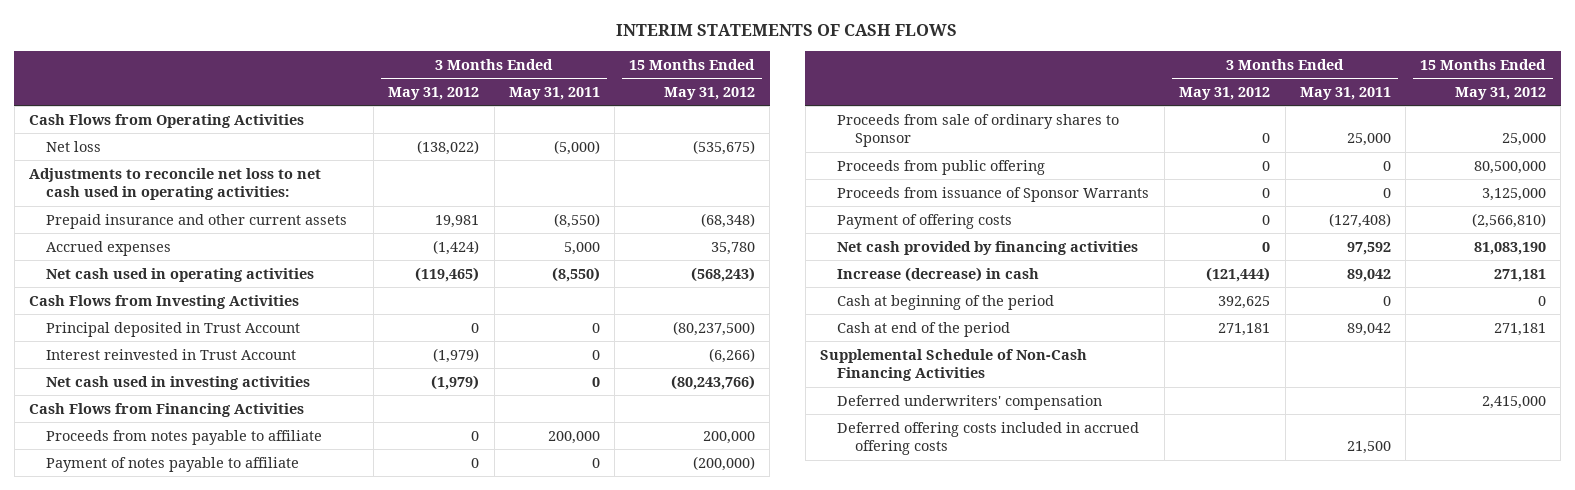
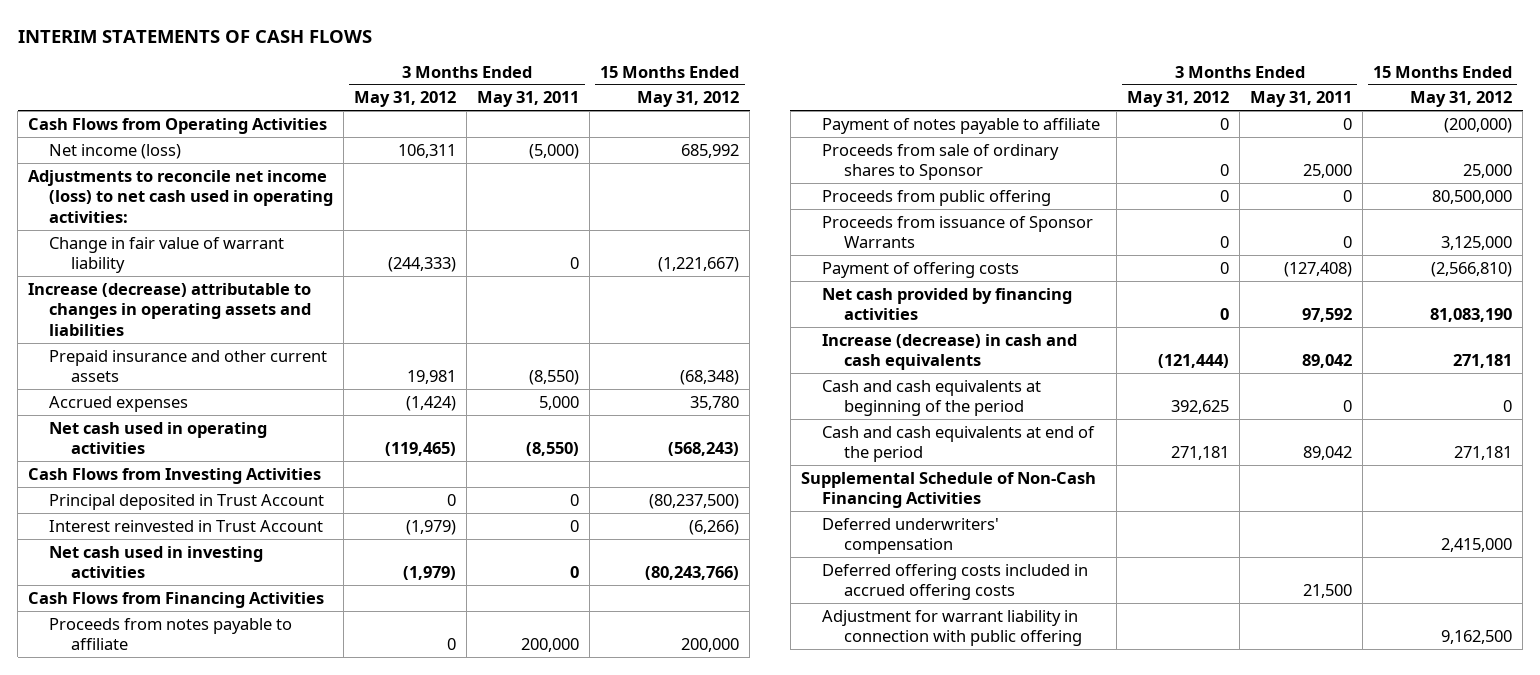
[46,140,102,152] Net loss -> [49,143,182,159] Net income (loss)
[417,139,480,155] (138,022) -> [398,143,457,158] 106,311
[692,139,755,155] (535,675) -> [681,143,740,158] 685,992
[29,167,322,201] Adjustments to reconcile net loss to net cash used in operating activities: -> [28,169,334,223] Adjustments to reconcile net income (loss) to net cash used in operating activities:
none -> [49,236,285,274] Change in fair value of warrant liability
none -> [28,282,312,336] Increase (decrease) attributable to changes in operating assets and liabilities
[837,266,1040,282] Increase (decrease) in cash -> [822,333,1078,371] Increase (decrease) in cash and cash equivalents
[837,294,1055,310] Cash at beginning of the period -> [822,379,1042,417] Cash and cash equivalents at beginning of the period
[837,321,1011,337] Cash at end of the period -> [822,425,1096,463] Cash and cash equivalents at end of the period
none -> [822,609,1082,647] Adjustment for warrant liability in connection with public offering

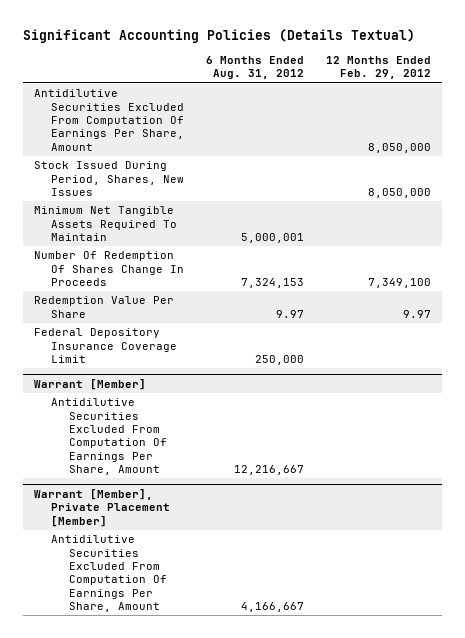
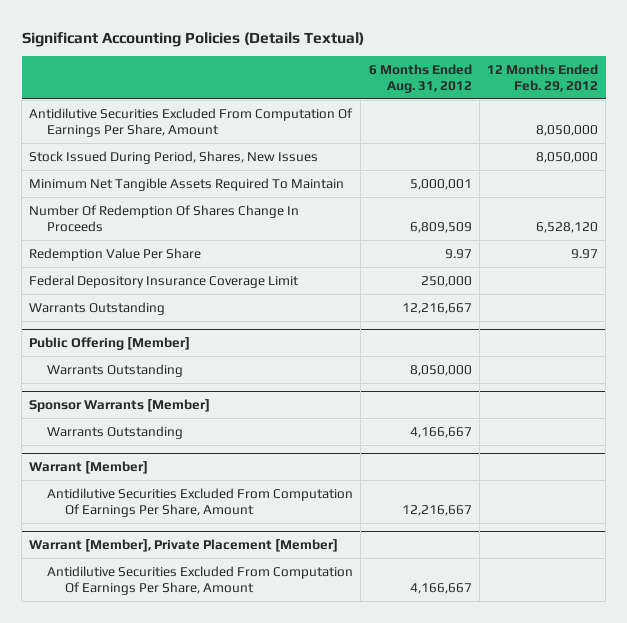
[241,278,305,289] 7,324,153 -> [409,221,472,233] 6,809,509
[368,278,432,289] 7,349,100 -> [536,221,599,233] 6,528,120
none -> [29,301,166,315] Warrants Outstanding
none -> [29,336,191,350] Public Offering [Member]
none -> [47,363,184,377] Warrants Outstanding
none -> [29,398,211,412] Sponsor Warrants [Member]
none -> [47,425,184,439] Warrants Outstanding

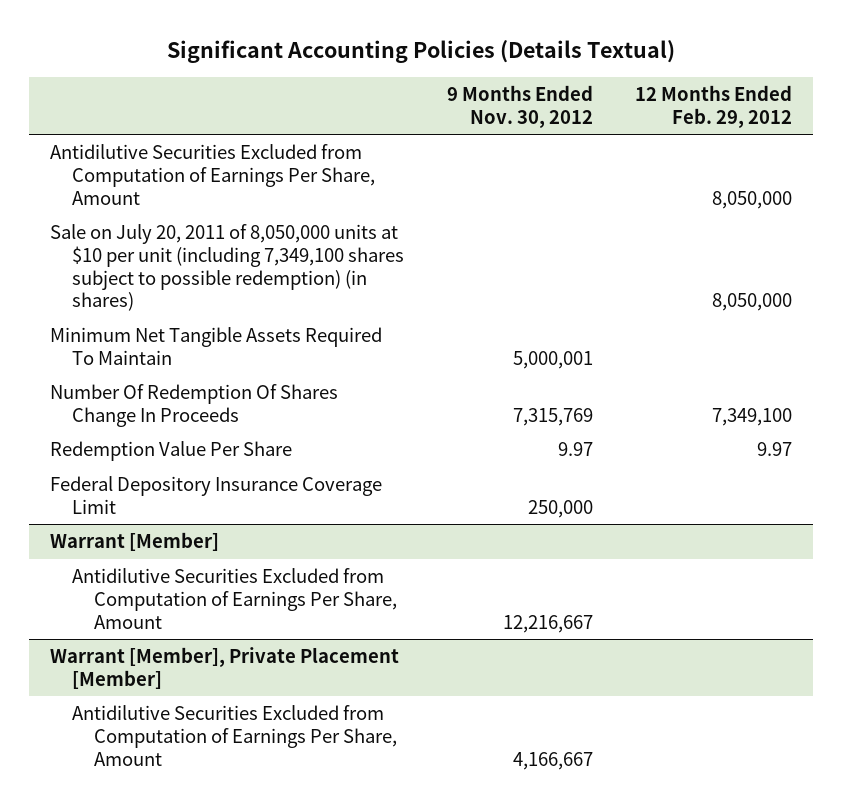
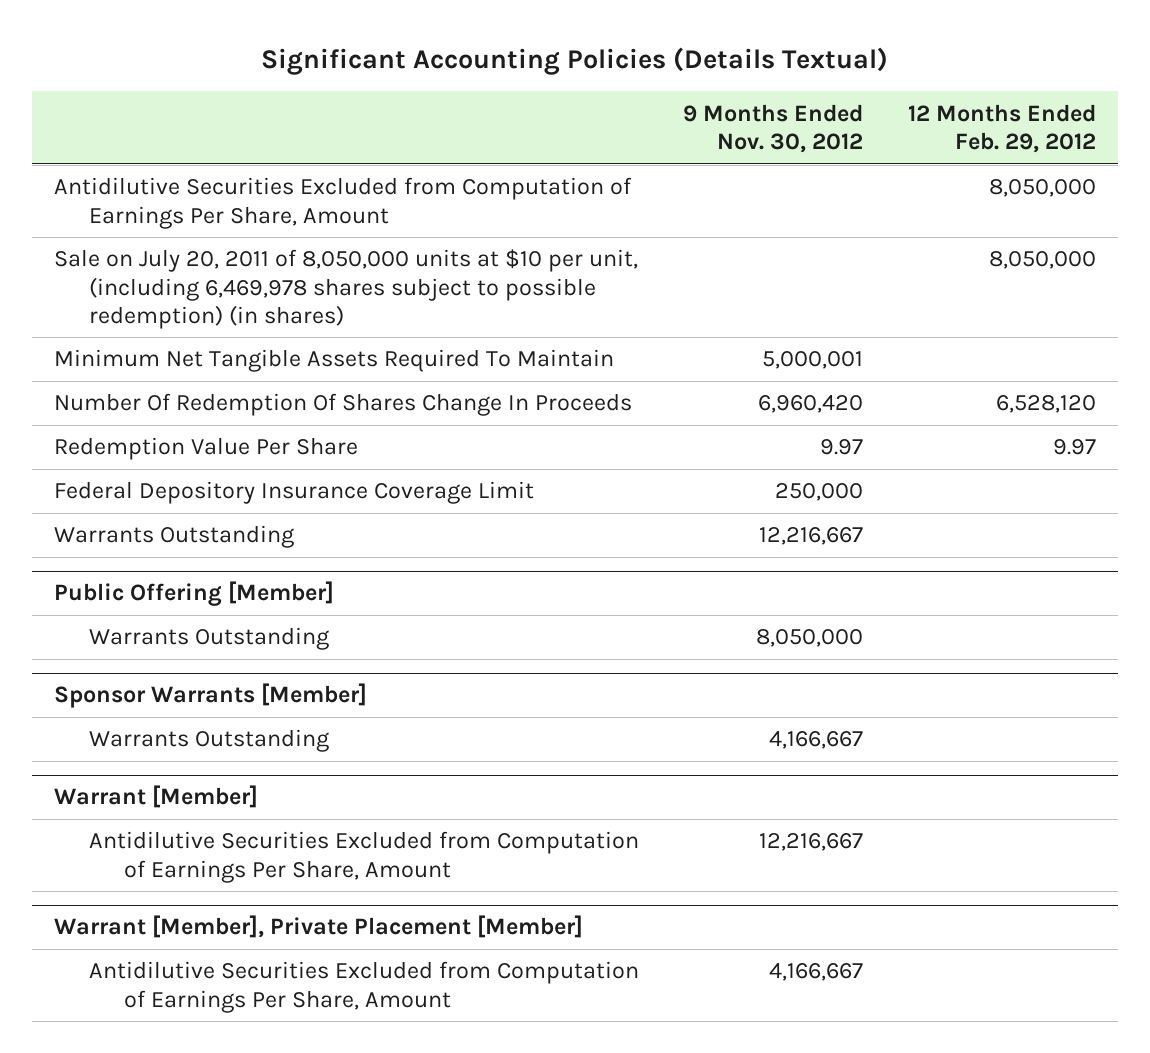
[50,224,405,312] Sale on July 20, 2011 of 8,050,000 units at $10 per unit (including 7,349,100 shares subject to possible redemption) (in shares) -> [54,249,639,329] Sale on July 20, 2011 of 8,050,000 units at $10 per unit, (including 6,469,978 shares subject to possible redemption) (in shares)
[512,407,593,426] 7,315,769 -> [758,395,864,414] 6,960,420
[712,407,793,426] 7,349,100 -> [995,395,1096,414] 6,528,120
none -> [54,525,295,549] Warrants Outstanding
none -> [54,581,335,607] Public Offering [Member]
none -> [88,627,329,651] Warrants Outstanding
none -> [54,683,368,709] Sponsor Warrants [Member]
none -> [88,729,329,753] Warrants Outstanding

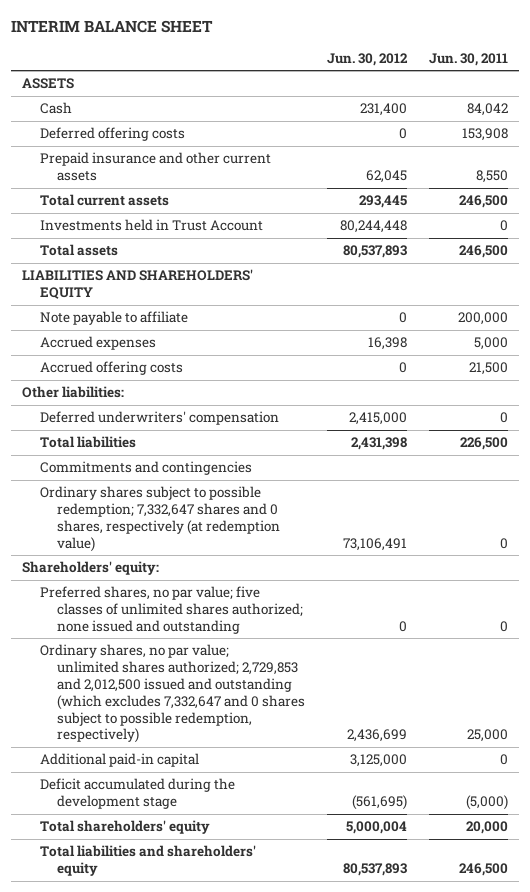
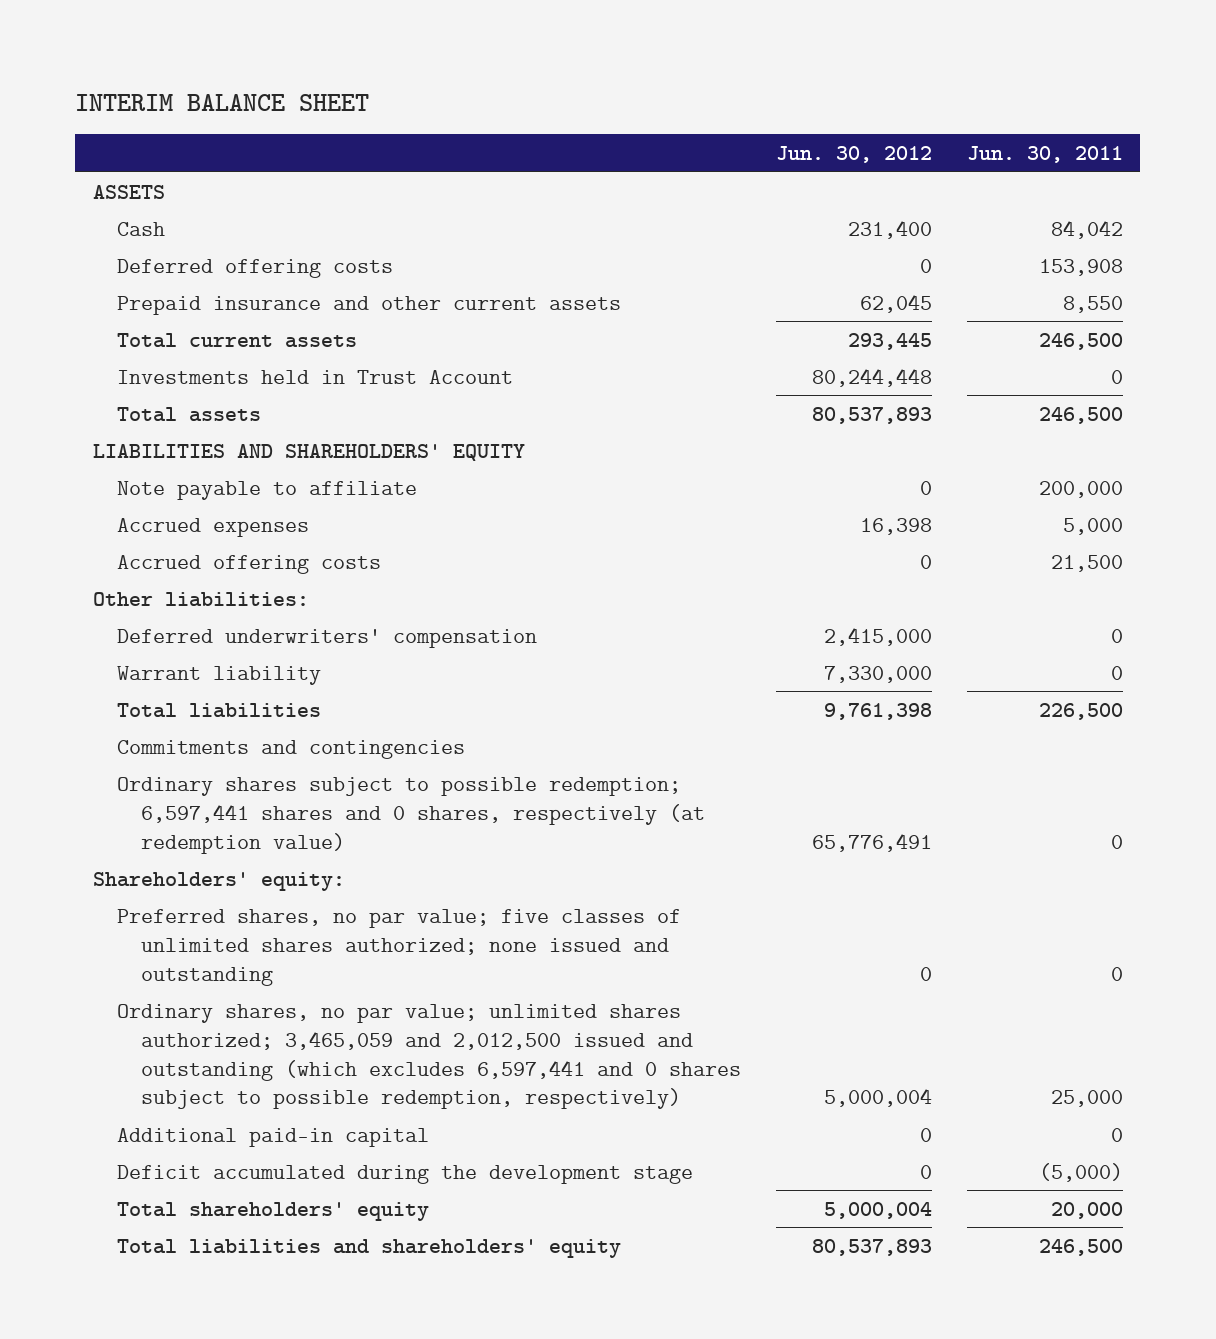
none -> [116,665,321,685] Warrant liability
[351,437,408,451] 2,431,398 -> [823,702,932,720] 9,761,398
[39,486,281,552] Ordinary shares subject to possible redemption; 7,332,647 shares and 0 shares, respectively (at redemption value) -> [116,776,705,854] Ordinary shares subject to possible redemption; 6,597,441 shares and 0 shares, respectively (at redemption value)
[343,537,408,551] 73,106,491 -> [811,832,932,852] 65,776,491
[39,644,306,744] Ordinary shares, no par value; unlimited shares authorized; 2,729,853 and 2,012,500 issued and outstanding (which excludes 7,332,647 and 0 shares subject to possible redemption, respectively) -> [116,1003,741,1110] Ordinary shares, no par value; unlimited shares authorized; 3,465,059 and 2,012,500 issued and outstanding (which excludes 6,597,441 and 0 shares subject to possible redemption, respectively)
[347,729,408,743] 2,436,699 -> [823,1088,932,1108] 5,000,004
[350,754,408,768] 3,125,000 -> [919,1127,932,1142] 0
[352,795,408,811] (561,695) -> [919,1164,932,1179] 0

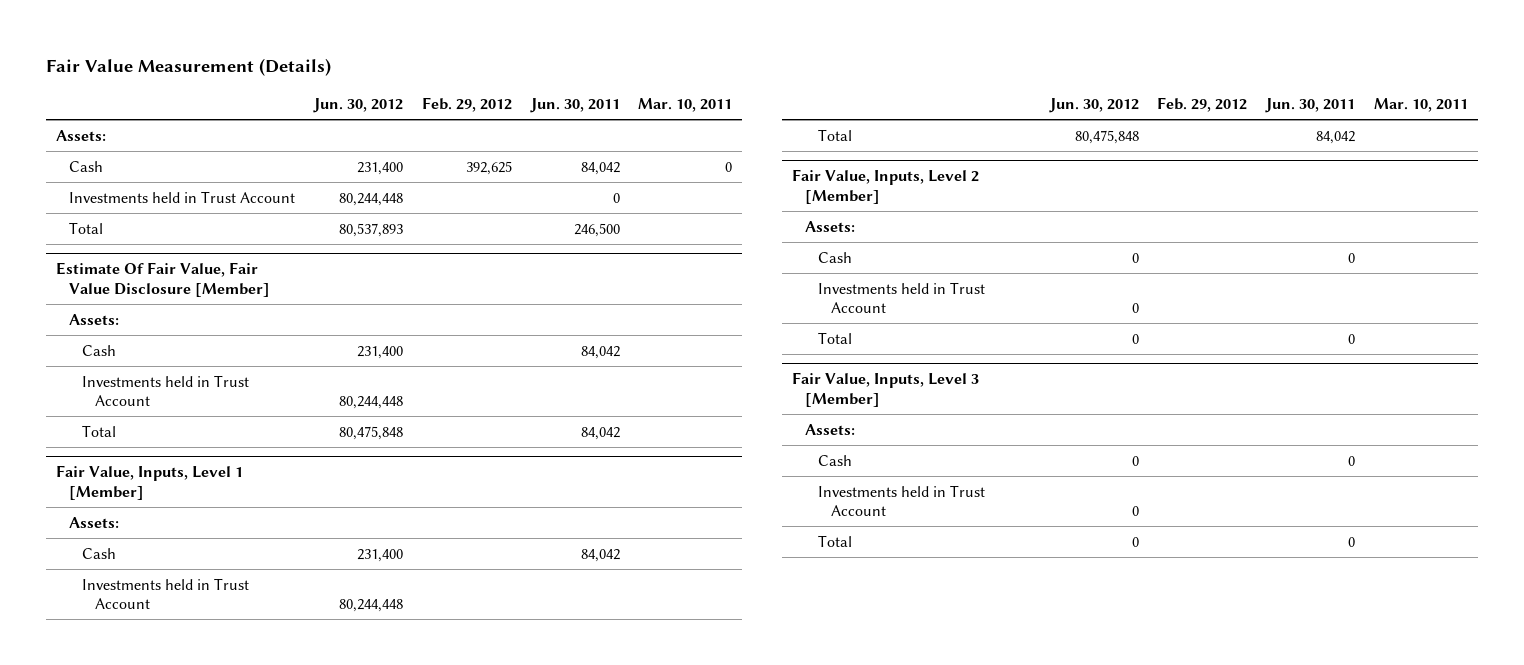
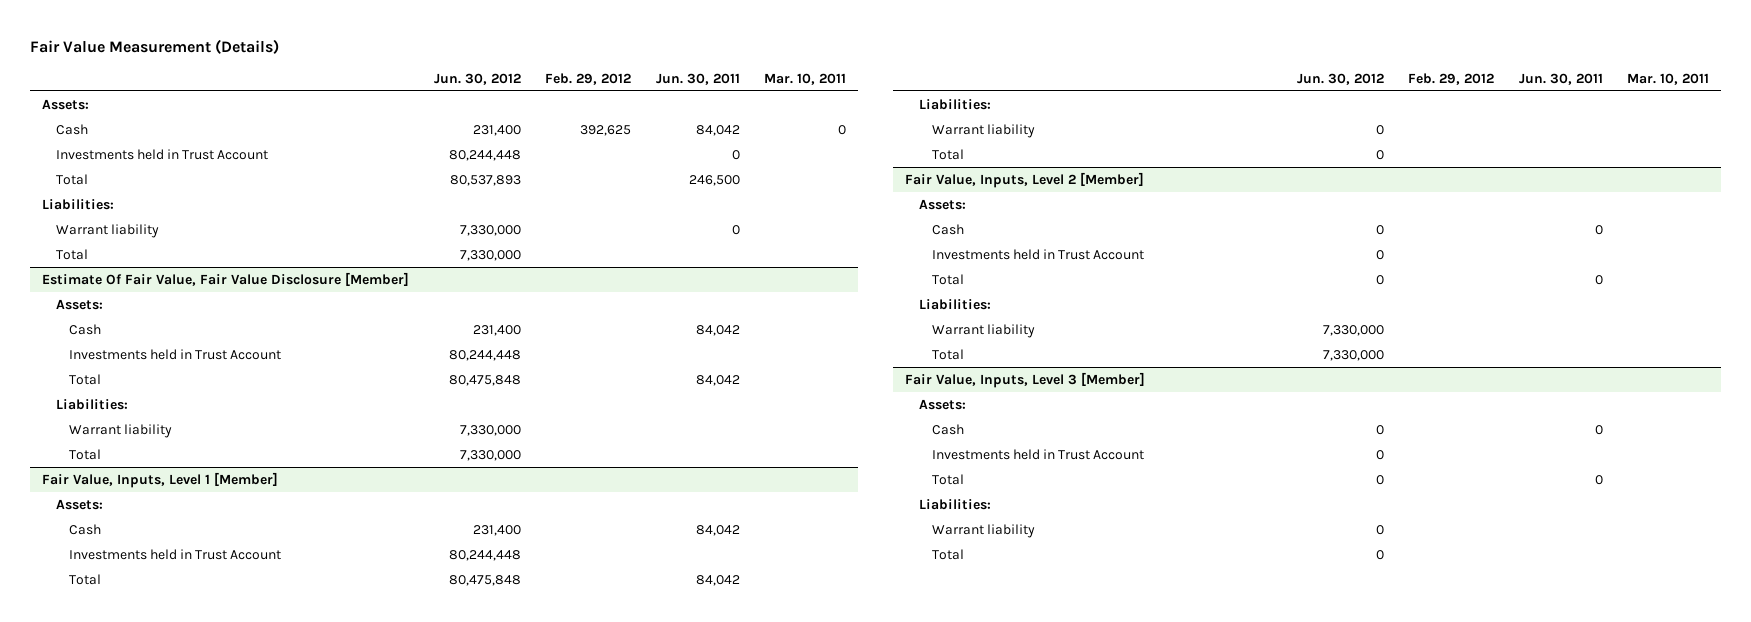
none -> [42,198,115,210] Liabilities:
none -> [55,223,159,238] Warrant liability
none -> [55,248,88,260] Total
none -> [55,398,128,410] Liabilities:
none -> [68,423,172,438] Warrant liability
none -> [68,448,101,460] Total
none -> [918,98,991,110] Liabilities:
none -> [931,123,1035,138] Warrant liability
none -> [931,148,964,160] Total
none -> [918,298,991,310] Liabilities:
none -> [931,323,1035,338] Warrant liability
none -> [931,348,964,360] Total
none -> [918,498,991,510] Liabilities:
none -> [931,523,1035,538] Warrant liability
none -> [931,548,964,560] Total

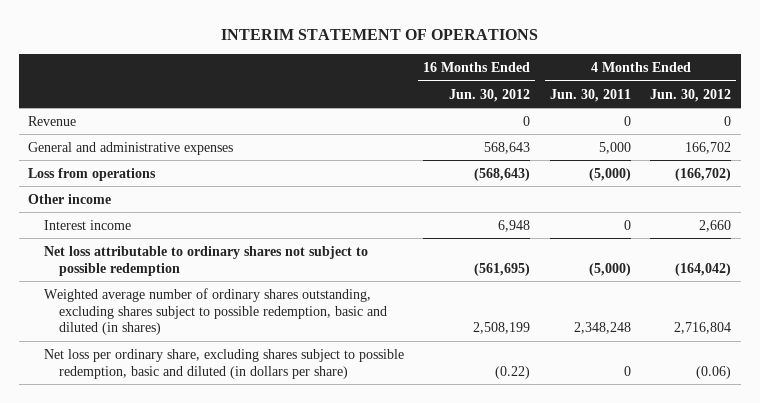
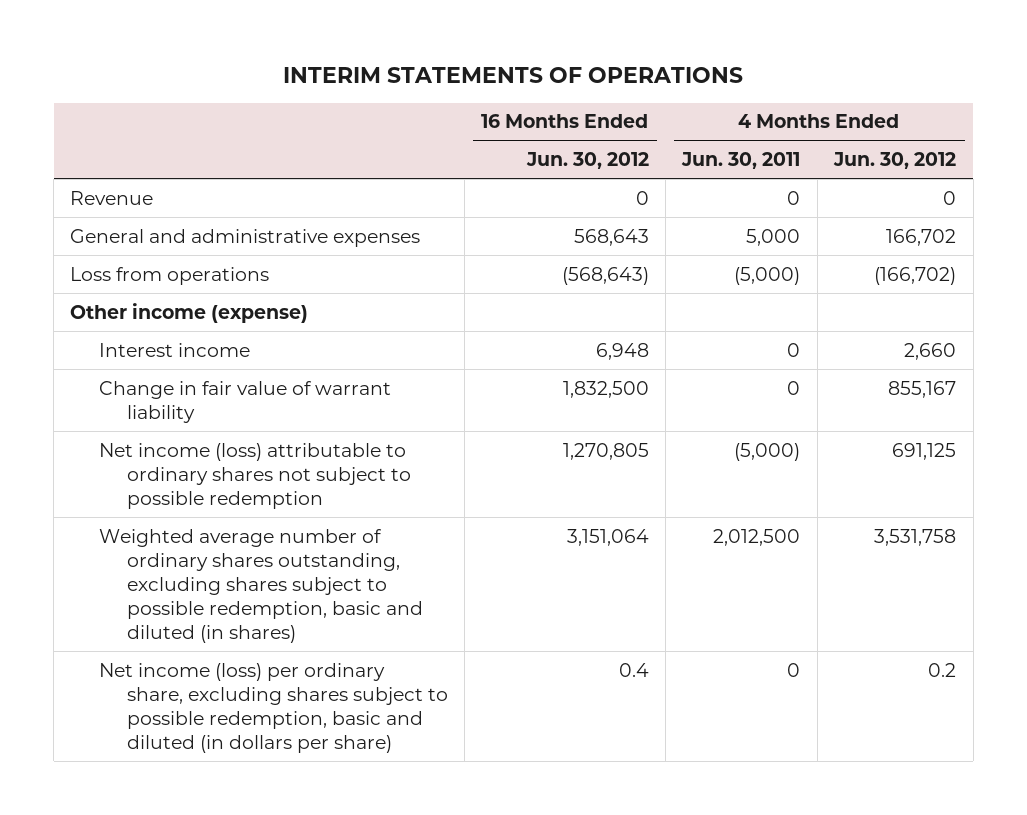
[220,29,538,41] INTERIM STATEMENT OF OPERATIONS -> [283,67,744,84] INTERIM STATEMENTS OF OPERATIONS
[28,193,112,204] Other income -> [70,302,309,323] Other income (expense)
none -> [98,380,391,423] Change in fair value of warrant liability
[43,245,368,276] Net loss attributable to ordinary shares not subject to possible redemption -> [98,442,411,509] Net income (loss) attributable to ordinary shares not subject to possible redemption
[474,262,531,276] (561,695) -> [562,442,649,460] 1,270,805
[675,262,732,276] (164,042) -> [892,442,957,460] 691,125
[473,322,531,335] 2,508,199 -> [566,528,649,546] 3,151,064
[573,322,631,335] 2,348,248 -> [713,528,801,546] 2,012,500
[674,322,732,335] 2,716,804 -> [874,528,957,546] 3,531,758
[43,348,404,379] Net loss per ordinary share, excluding shares subject to possible redemption, basic and diluted (in dollars per share) -> [98,662,448,754] Net income (loss) per ordinary share, excluding shares subject to possible redemption, basic and diluted (in dollars per share)
[495,365,531,379] (0.22) -> [618,662,649,677] 0.4
[696,365,732,379] (0.06) -> [928,662,957,677] 0.2

